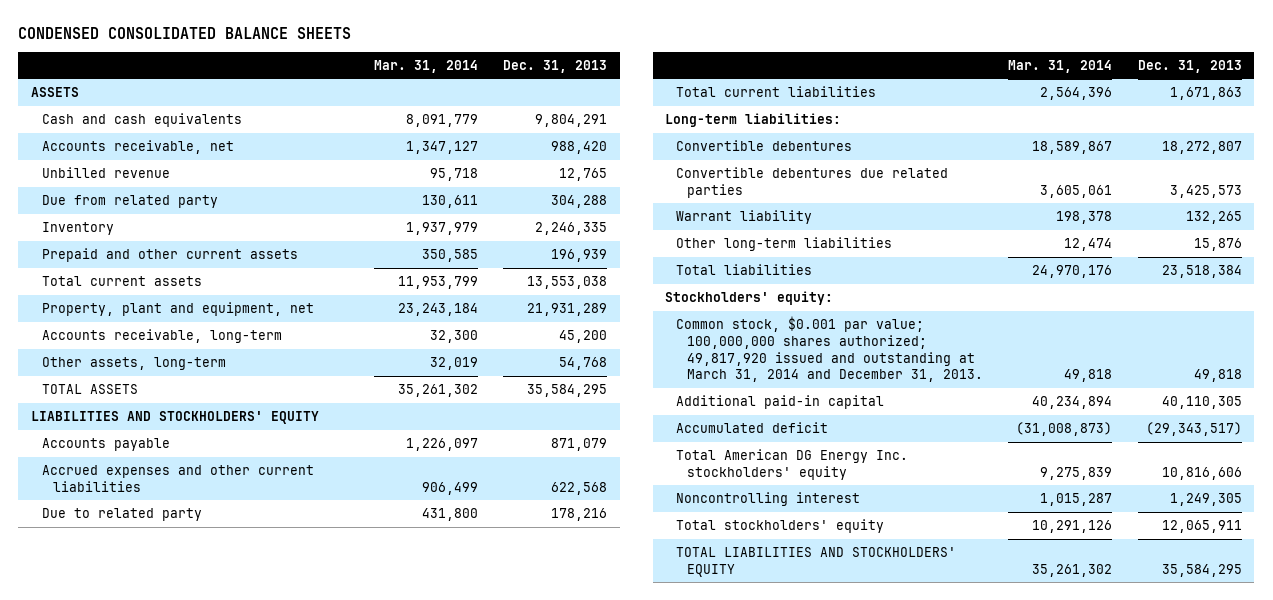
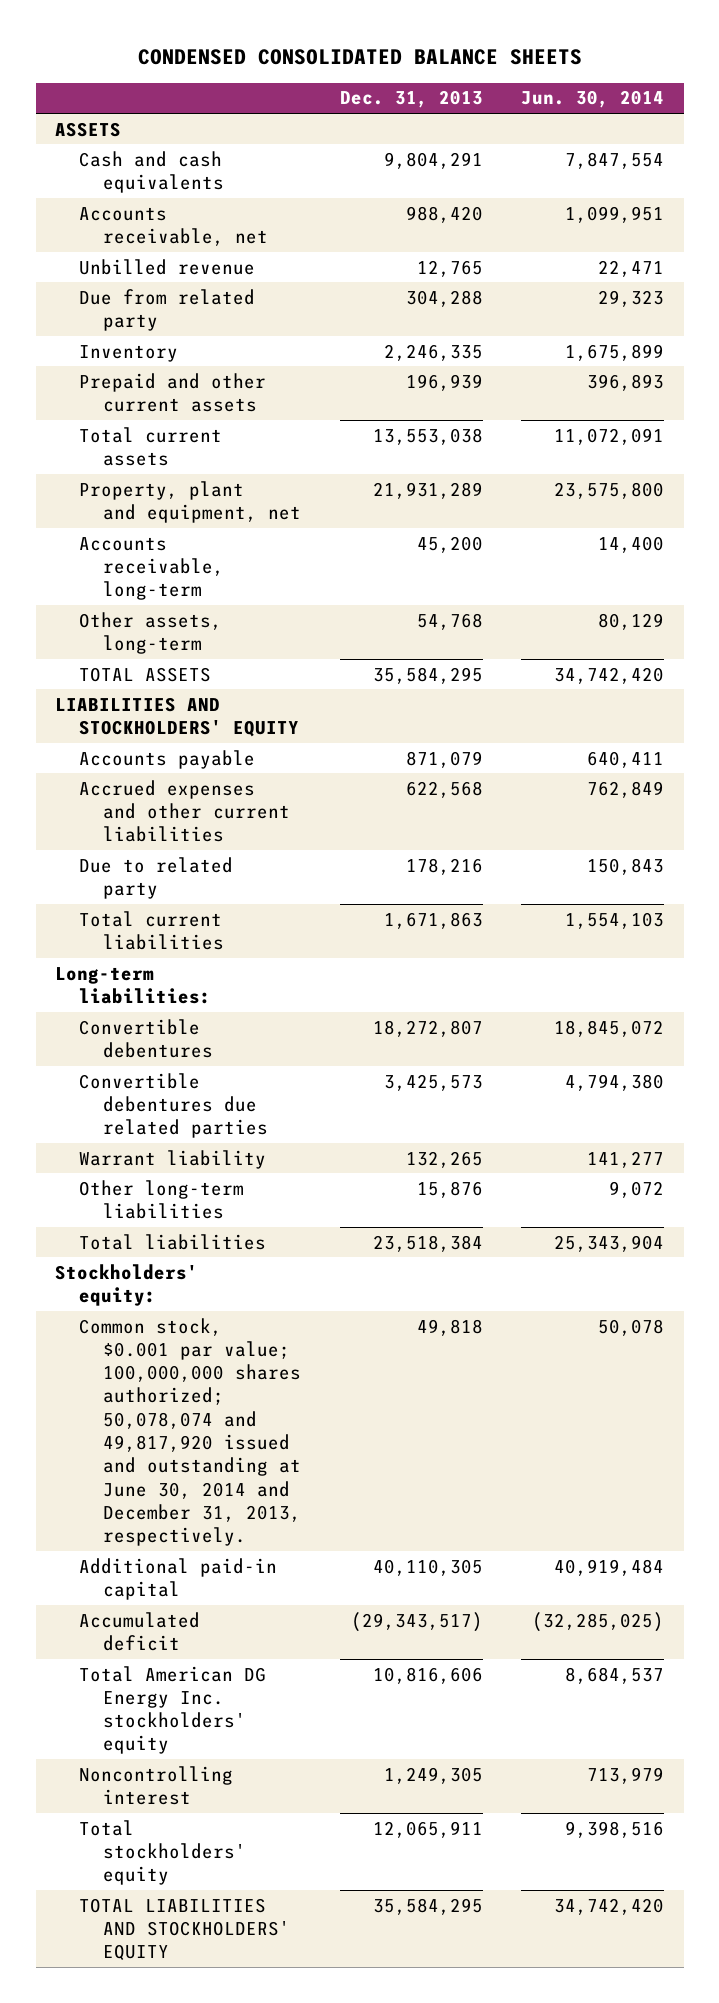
[373,59,478,73] Mar. 31, 2014 -> none
none -> [521,90,665,109] Jun. 30, 2014
[676,316,984,383] Common stock, $0.001 par value; 100,000,000 shares authorized; 49,817,920 issued and outstanding at March 31, 2014 and December 31, 2013. -> [78,1317,301,1547] Common stock, $0.001 par value; 100,000,000 shares authorized; 50,078,074 and 49,817,920 issued and outstanding at June 30, 2014 and December 31, 2013, respectively.

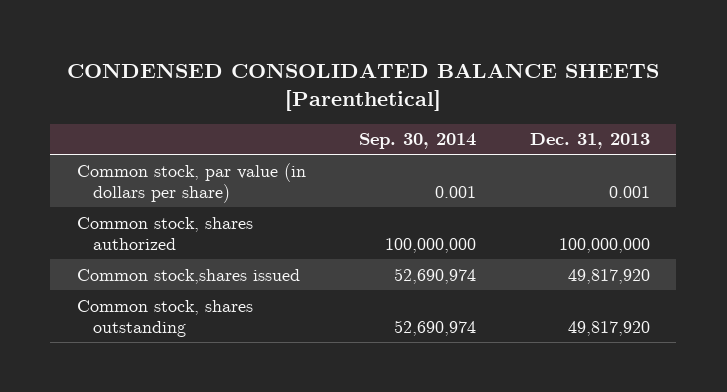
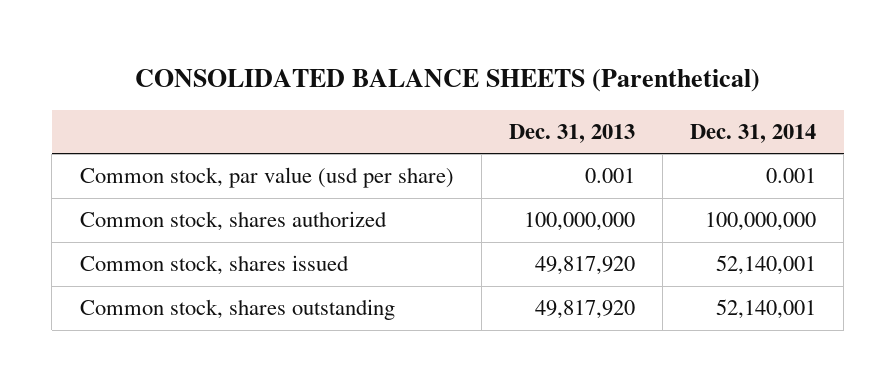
[67,63,660,111] CONDENSED CONSOLIDATED BALANCE SHEETS [Parenthetical] -> [134,69,760,93] CONSOLIDATED BALANCE SHEETS (Parenthetical)
[359,133,477,150] Sep. 30, 2014 -> none
none -> [690,123,817,143] Dec. 31, 2014
[76,162,306,203] Common stock, par value (in dollars per share) -> [79,167,454,189] Common stock, par value (usd per share)
[76,268,300,284] Common stock,shares issued -> [79,255,349,276] Common stock, shares issued

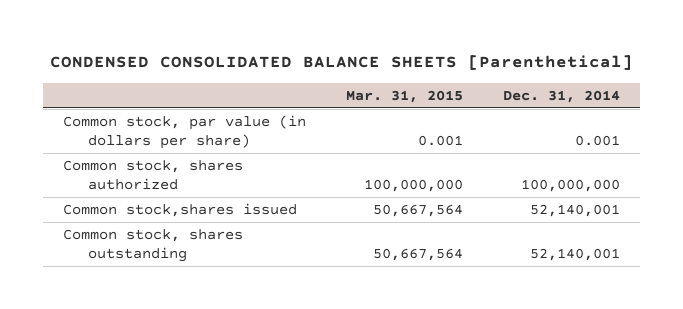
[134,69,760,93] CONSOLIDATED BALANCE SHEETS (Parenthetical) -> [49,55,633,71] CONDENSED CONSOLIDATED BALANCE SHEETS [Parenthetical]
[508,123,635,143] Dec. 31, 2013 -> none
none -> [346,89,464,103] Mar. 31, 2015
[79,167,454,189] Common stock, par value (usd per share) -> [63,115,307,150] Common stock, par value (in dollars per share)
[79,255,349,276] Common stock, shares issued -> [63,203,298,218] Common stock,shares issued

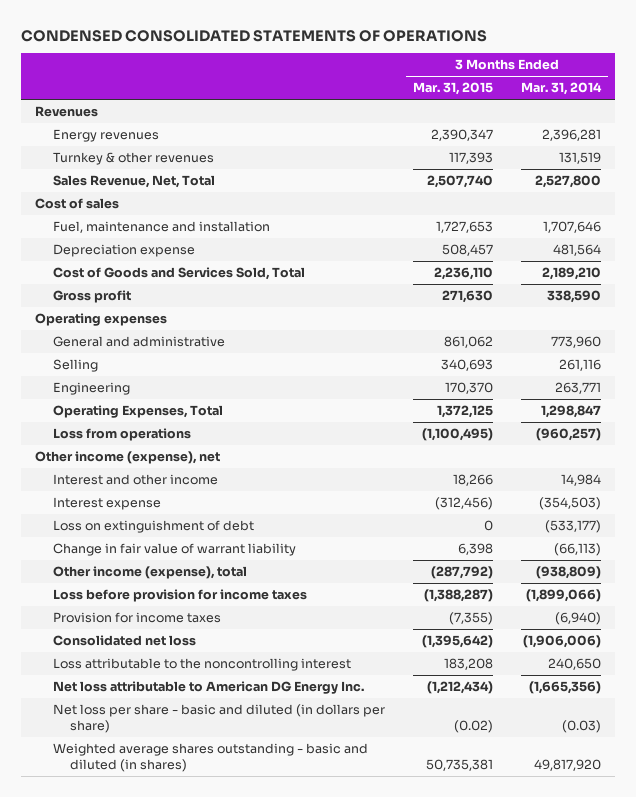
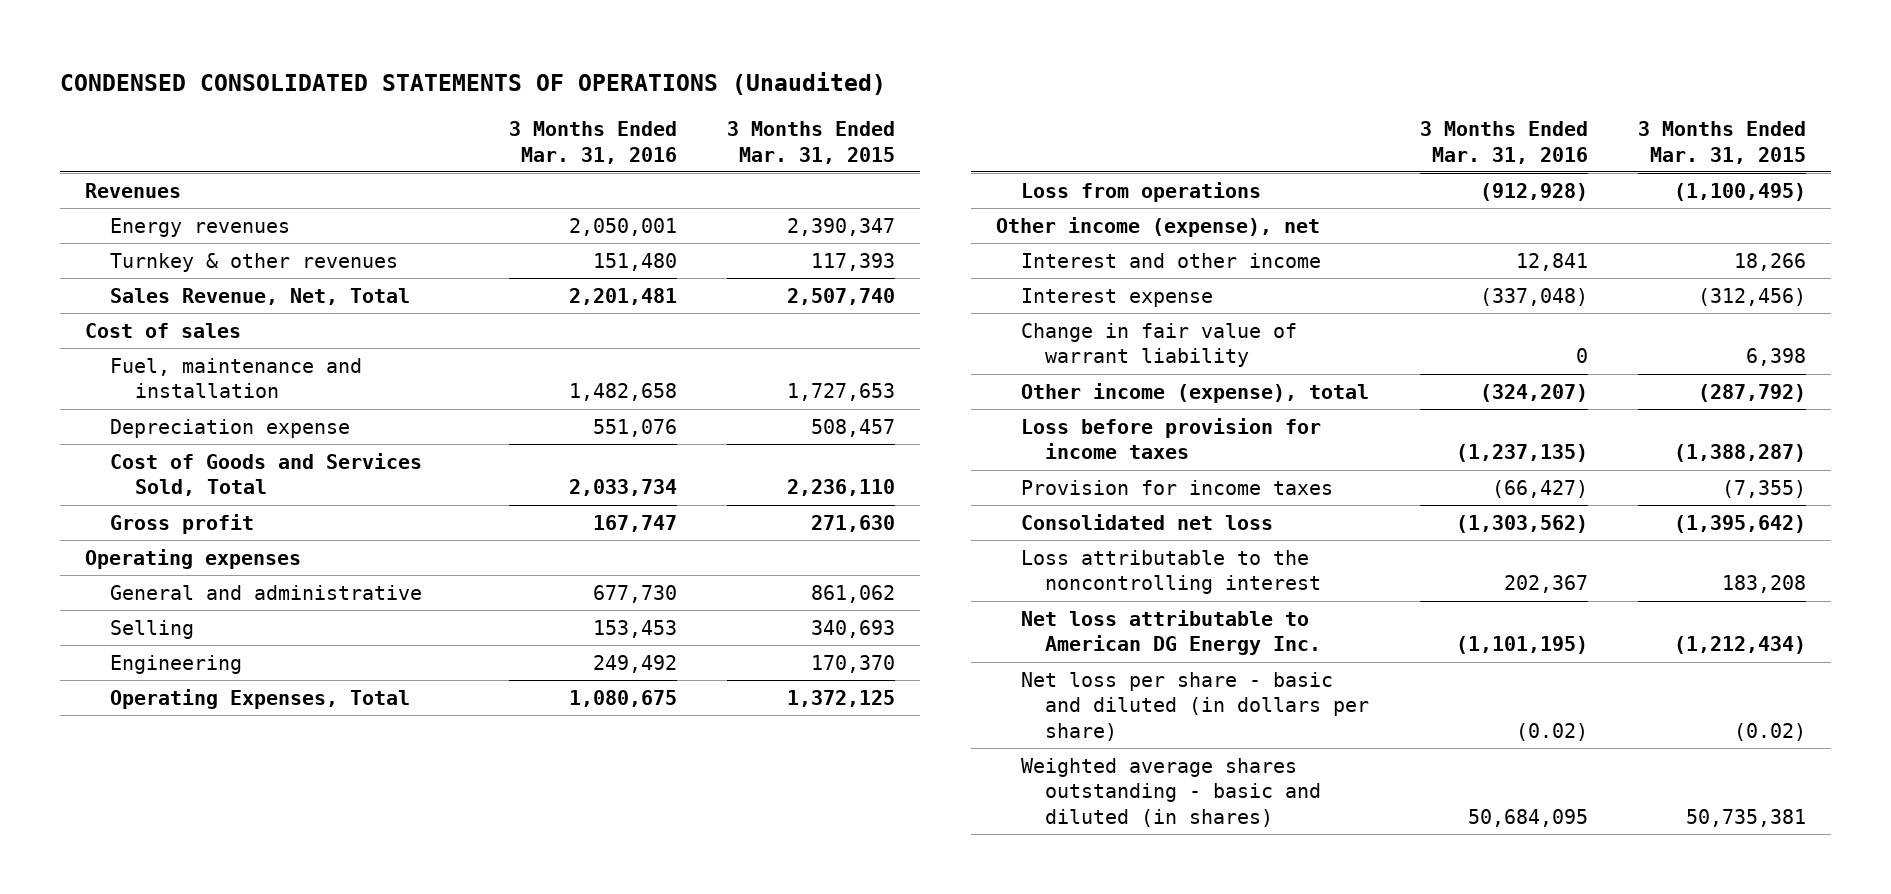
[21,29,488,42] CONDENSED CONSOLIDATED STATEMENTS OF OPERATIONS -> [59,72,886,96] CONDENSED CONSOLIDATED STATEMENTS OF OPERATIONS (Unaudited)
[520,82,602,96] Mar. 31, 2014 -> none
none -> [508,121,677,164] 3 Months Ended Mar. 31, 2016
[52,520,254,534] Loss on extinguishment of debt -> none

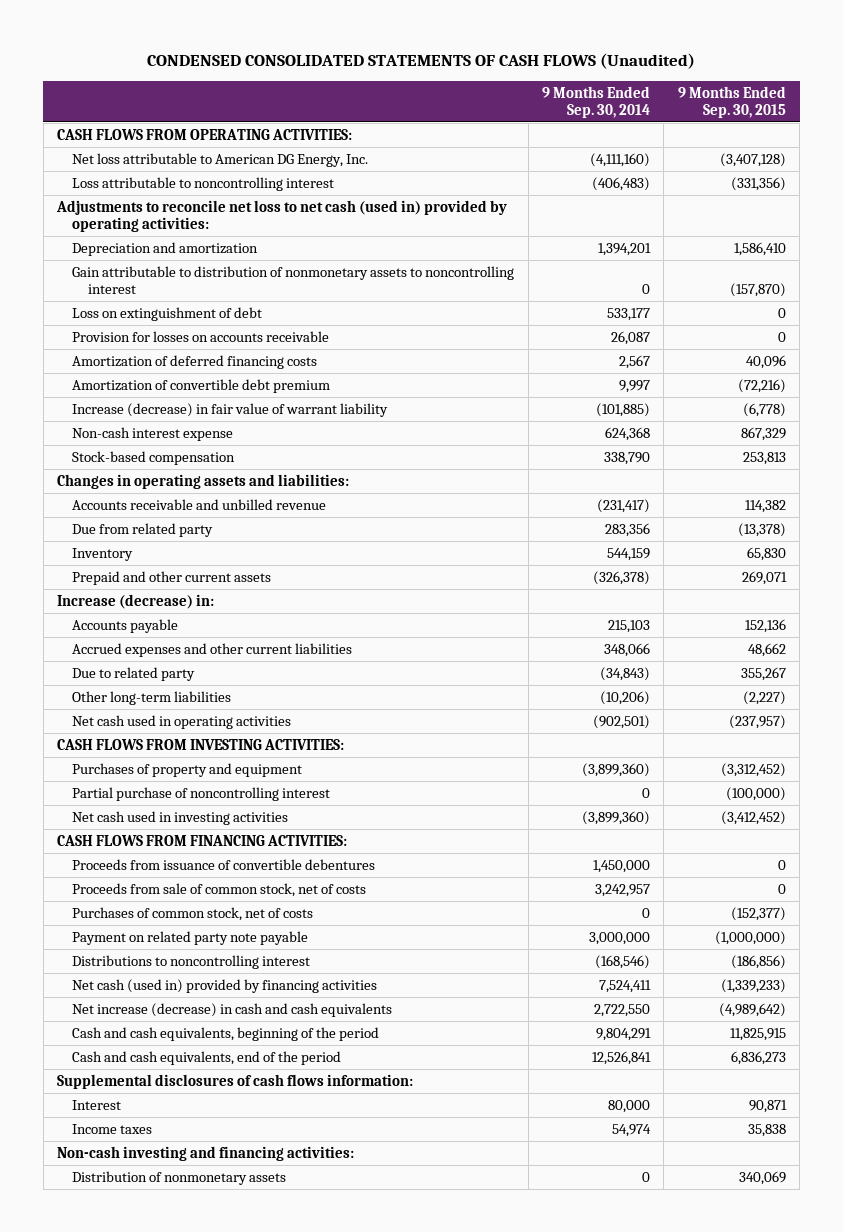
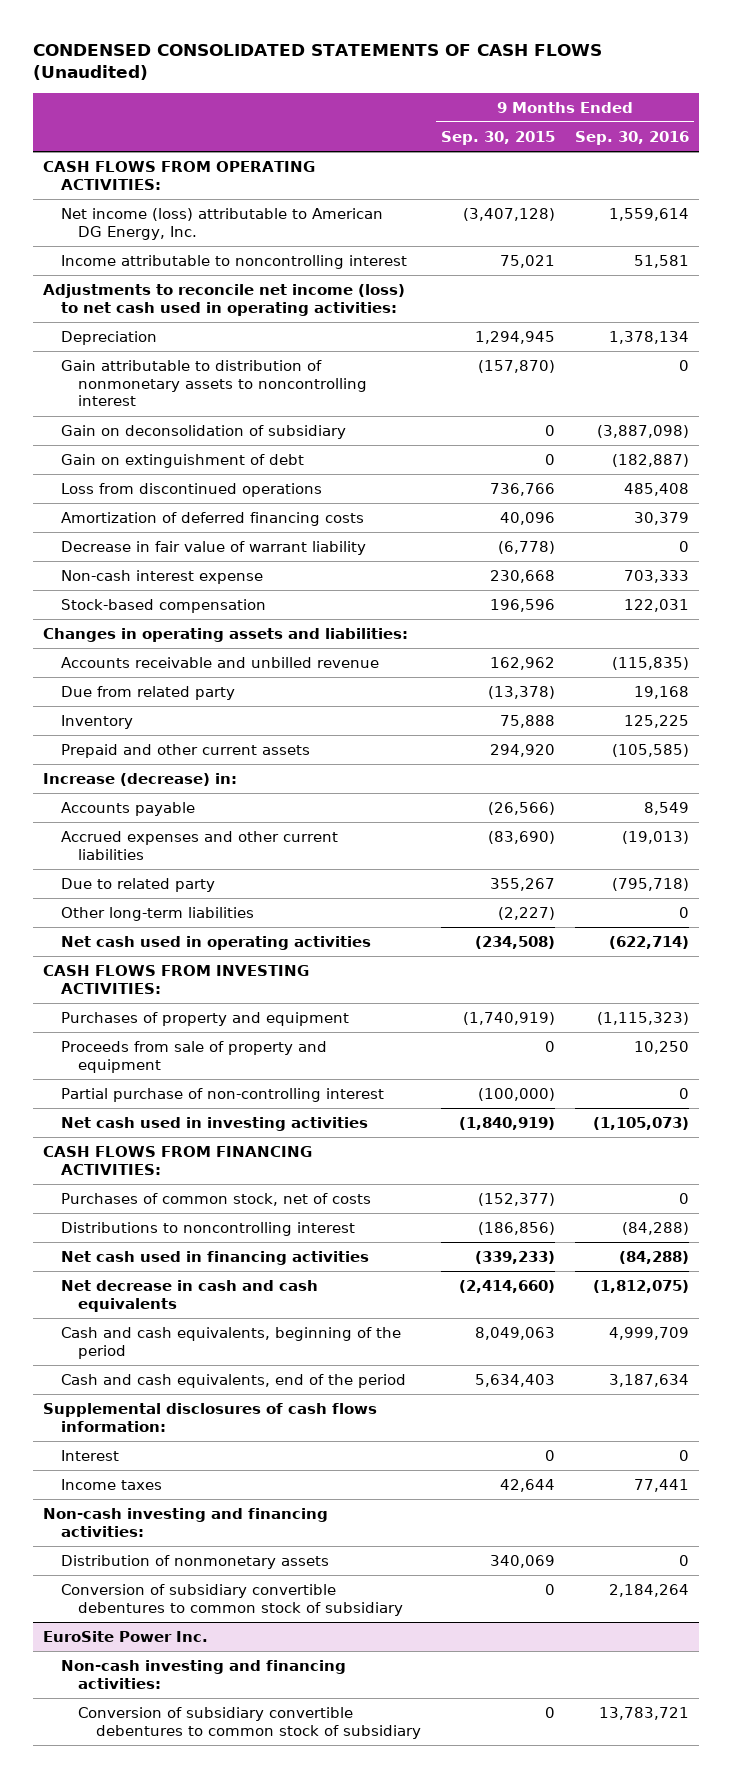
[542,85,651,118] 9 Months Ended Sep. 30, 2014 -> none
none -> [575,130,690,145] Sep. 30, 2016
[72,153,369,168] Net loss attributable to American DG Energy, Inc. -> [60,207,383,240] Net income (loss) attributable to American DG Energy, Inc.
[72,177,335,192] Loss attributable to noncontrolling interest -> [60,254,407,269] Income attributable to noncontrolling interest
[730,177,786,192] (331,356) -> [499,254,555,268] 75,021
[55,200,507,232] Adjustments to reconcile net loss to net cash (used in) provided by operating activities: -> [43,283,406,316] Adjustments to reconcile net income (loss) to net cash used in operating activities:
[72,242,259,257] Depreciation and amortization -> [60,330,157,345] Depreciation
[733,242,786,257] 1,586,410 -> [474,330,555,344] 1,294,945
[72,331,330,343] Provision for losses on accounts receivable -> none
none -> [60,424,346,439] Gain on deconsolidation of subsidiary
[72,307,263,322] Loss on extinguishment of debt -> [60,453,304,468] Gain on extinguishment of debt
none -> [60,482,322,497] Loss from discontinued operations
[72,379,331,394] Amortization of convertible debt premium -> none
[72,403,389,418] Increase (decrease) in fair value of warrant liability -> [60,540,366,555] Decrease in fair value of warrant liability
[740,427,786,442] 867,329 -> [489,569,555,583] 230,668
[742,452,786,466] 253,813 -> [489,598,555,612] 196,596
[744,500,786,514] 114,382 -> [489,656,555,670] 162,962
[746,547,786,562] 65,830 -> [499,714,555,728] 75,888
[741,571,787,586] 269,071 -> [489,743,555,757] 294,920
[744,619,786,634] 152,136 -> [487,801,555,815] (26,566)
[747,643,786,658] 48,662 -> [487,830,555,844] (83,690)
[728,715,786,730] (237,957) -> [474,935,555,949] (234,508)
[720,763,786,778] (3,312,452) -> [462,1011,555,1025] (1,740,919)
none -> [60,1040,327,1073] Proceeds from sale of property and equipment
[72,787,331,802] Partial purchase of noncontrolling interest -> [60,1087,384,1102] Partial purchase of non-controlling interest
[720,811,786,826] (3,412,452) -> [458,1116,555,1130] (1,840,919)
[72,859,376,871] Proceeds from issuance of convertible debentures -> none
[72,883,367,898] Proceeds from sale of common stock, net of costs -> none
[72,931,309,946] Payment on related party note payable -> none
[72,979,378,994] Net cash (used in) provided by financing activities -> [60,1250,369,1265] Net cash used in financing activities
[720,979,786,994] (1,339,233) -> [474,1250,555,1264] (339,233)
[72,1003,393,1018] Net increase (decrease) in cash and cash equivalents -> [60,1279,318,1312] Net decrease in cash and cash equivalents
[718,1003,786,1018] (4,989,642) -> [458,1279,555,1293] (2,414,660)
[729,1028,786,1042] 11,825,915 -> [474,1326,555,1340] 8,049,063
[730,1051,786,1066] 6,836,273 -> [474,1373,555,1387] 5,634,403
[748,1100,787,1114] 90,871 -> [544,1449,555,1461] 0
[747,1124,786,1138] 35,838 -> [499,1478,555,1492] 42,644
none -> [60,1583,404,1616] Conversion of subsidiary convertible debentures to common stock of subsidiary
none -> [43,1630,209,1642] EuroSite Power Inc.
none -> [60,1659,346,1689] Non-cash investing and financing activities:
none -> [78,1706,421,1739] Conversion of subsidiary convertible debentures to common stock of subsidiary

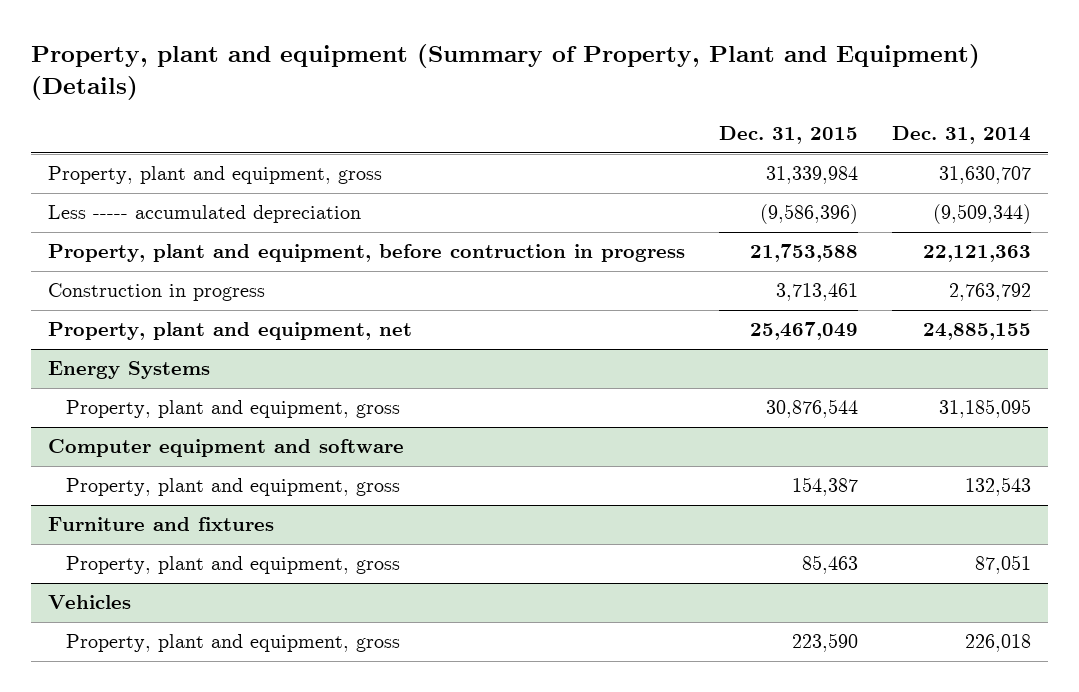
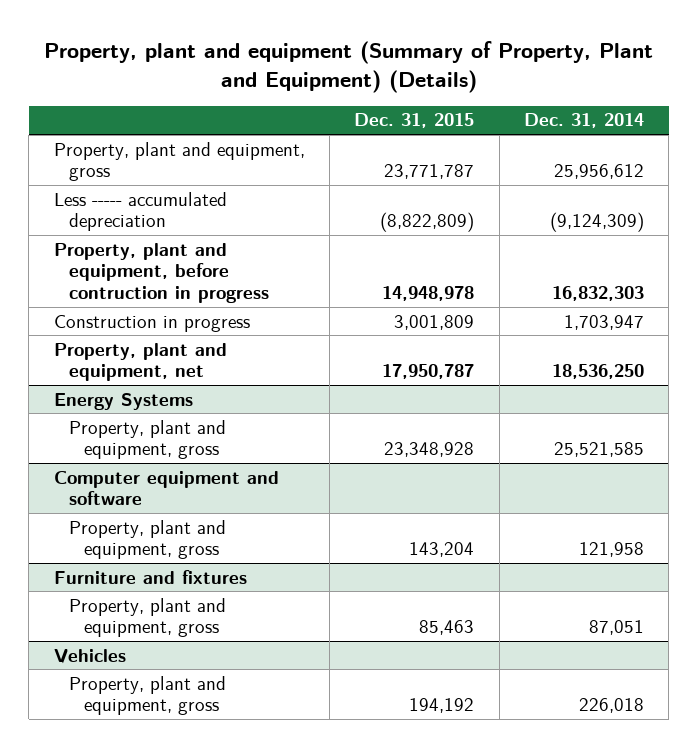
[765,166,858,185] 31,339,984 -> [384,164,475,180] 23,771,787
[938,166,1031,185] 31,630,707 -> [553,164,644,180] 25,956,612
[759,204,858,225] (9,586,396) -> [380,212,475,233] (8,822,809)
[932,204,1031,225] (9,509,344) -> [549,212,644,233] (9,124,309)
[749,244,858,263] 21,753,588 -> [382,286,475,302] 14,948,978
[922,245,1031,263] 22,121,363 -> [551,286,644,302] 16,832,303
[775,283,858,302] 3,713,461 -> [394,314,475,330] 3,001,809
[948,283,1031,302] 2,763,792 -> [563,314,644,330] 1,703,947
[749,322,858,341] 25,467,049 -> [382,364,475,380] 17,950,787
[922,323,1031,341] 24,885,155 -> [551,364,644,380] 18,536,250
[765,399,858,419] 30,876,544 -> [384,442,475,458] 23,348,928
[938,399,1031,419] 31,185,095 -> [553,442,644,458] 25,521,585
[791,477,858,497] 154,387 -> [409,542,475,558] 143,204
[964,477,1031,497] 132,543 -> [578,542,644,558] 121,958
[791,633,858,653] 223,590 -> [409,698,475,714] 194,192

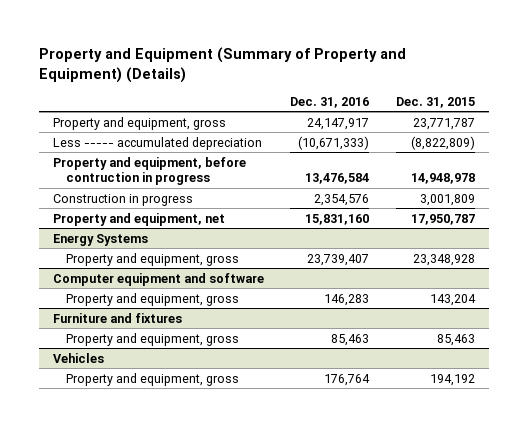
[43,41,653,94] Property, plant and equipment (Summary of Property, Plant and Equipment) (Details) -> [39,46,407,83] Property and Equipment (Summary of Property and Equipment) (Details)
[523,113,644,129] Dec. 31, 2014 -> none
none -> [290,96,370,108] Dec. 31, 2016
[53,141,305,182] Property, plant and equipment, gross -> [52,116,226,130] Property and equipment, gross
[53,242,269,304] Property, plant and equipment, before contruction in progress -> [52,156,246,186] Property and equipment, before contruction in progress
[53,342,227,382] Property, plant and equipment, net -> [52,212,225,226] Property and equipment, net
[68,419,226,460] Property, plant and equipment, gross -> [66,252,240,266] Property and equipment, gross
[68,519,226,560] Property, plant and equipment, gross -> [66,292,240,306] Property and equipment, gross
[68,597,226,638] Property, plant and equipment, gross -> [66,332,240,346] Property and equipment, gross
[68,675,226,716] Property, plant and equipment, gross -> [66,372,240,386] Property and equipment, gross

